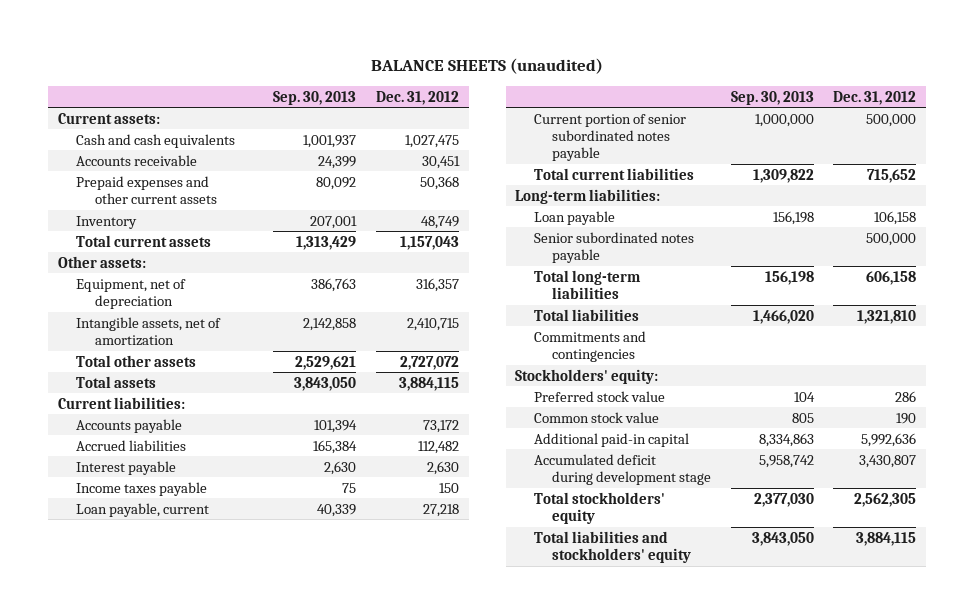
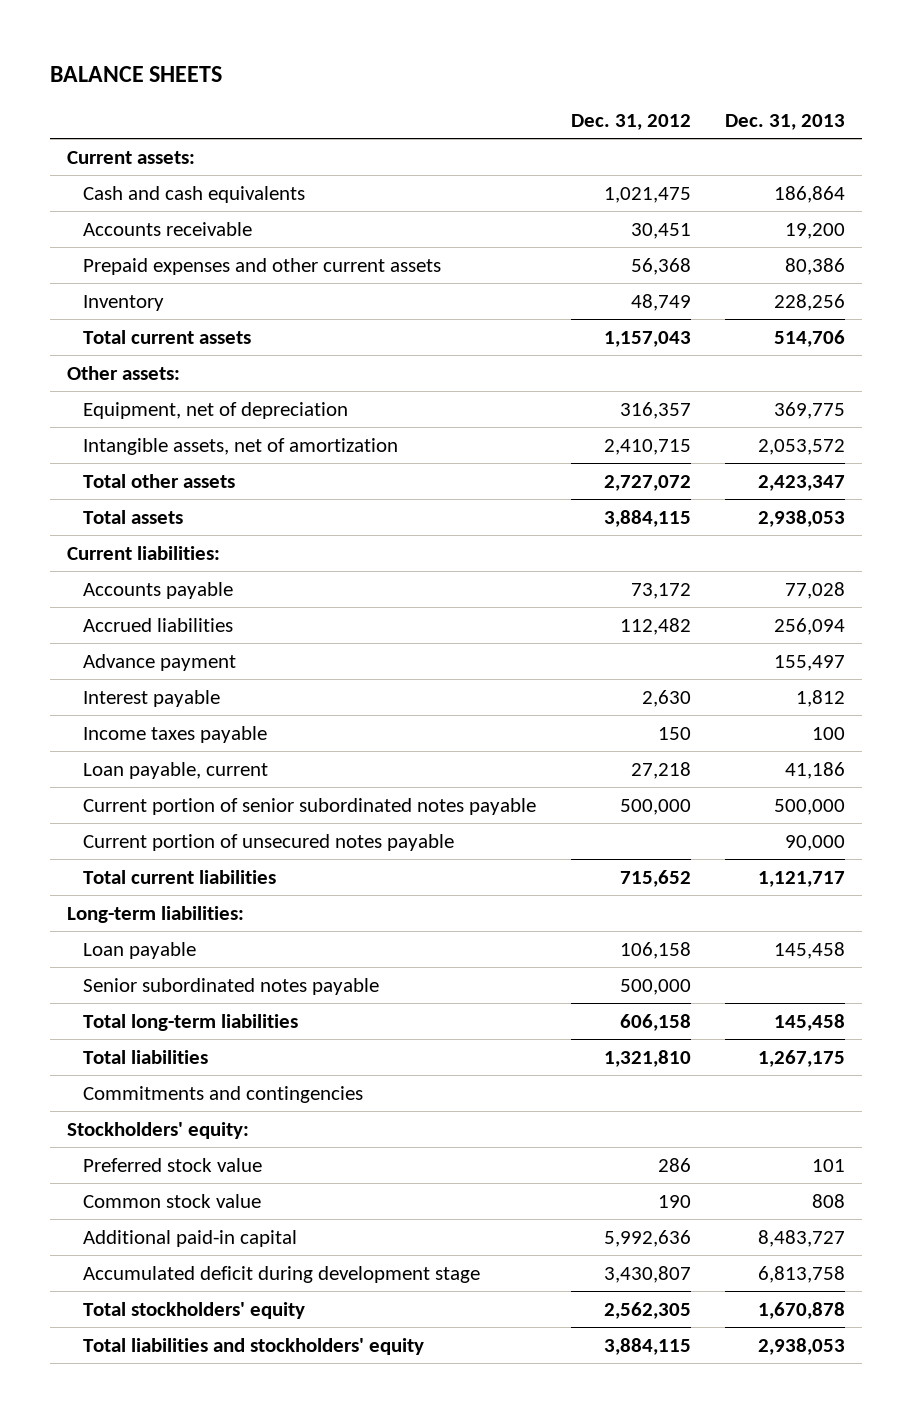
[371,58,604,75] BALANCE SHEETS (unaudited) -> [50,65,223,82] BALANCE SHEETS
[273,90,357,105] Sep. 30, 2013 -> none
none -> [725,113,846,130] Dec. 31, 2013
[404,134,459,148] 1,027,475 -> [603,186,691,203] 1,021,475
[419,175,459,190] 50,368 -> [630,257,691,275] 56,368
none -> [83,653,237,671] Advance payment
none -> [83,833,455,851] Current portion of unsecured notes payable

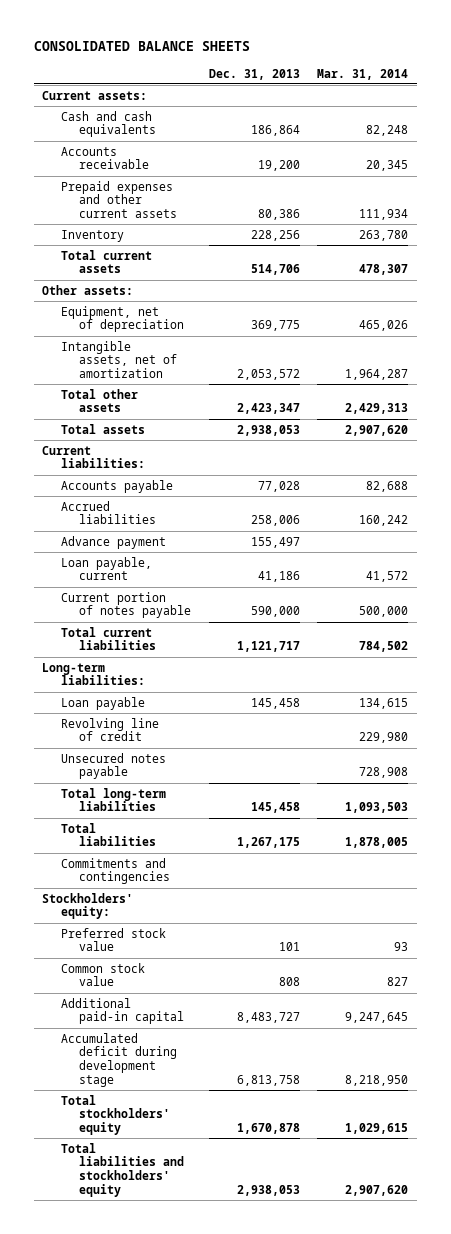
[50,65,223,82] BALANCE SHEETS -> [33,41,250,52] CONSOLIDATED BALANCE SHEETS
[570,113,691,130] Dec. 31, 2012 -> none
none -> [317,68,409,80] Mar. 31, 2014
[774,617,846,635] 256,094 -> [250,515,300,527] 258,006
[83,689,221,707] Interest payable -> none
[83,725,268,743] Income taxes payable -> none
[83,797,537,815] Current portion of senior subordinated notes payable -> none
[83,833,455,851] Current portion of unsecured notes payable -> [60,591,192,619] Current portion of notes payable
[785,834,846,851] 90,000 -> [250,606,300,618] 590,000
[83,977,380,995] Senior subordinated notes payable -> none
none -> [60,717,159,742] Revolving line of credit
none -> [60,752,166,780] Unsecured notes payable

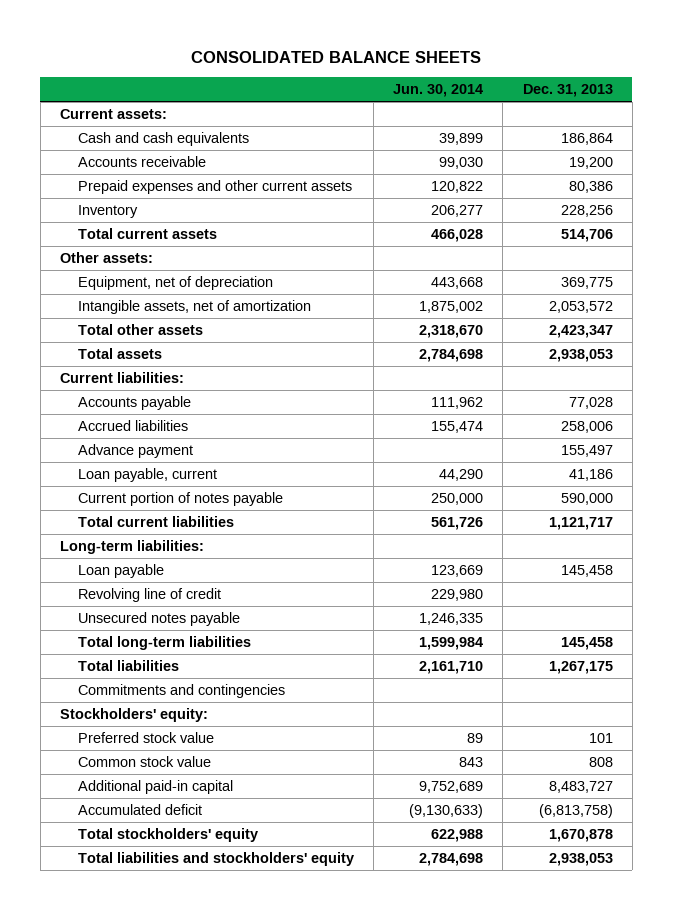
[317,68,409,80] Mar. 31, 2014 -> none
none -> [393,84,484,98] Jun. 30, 2014
[60,1032,178,1087] Accumulated deficit during development stage -> none
none -> [77,804,202,816] Accumulated deficit

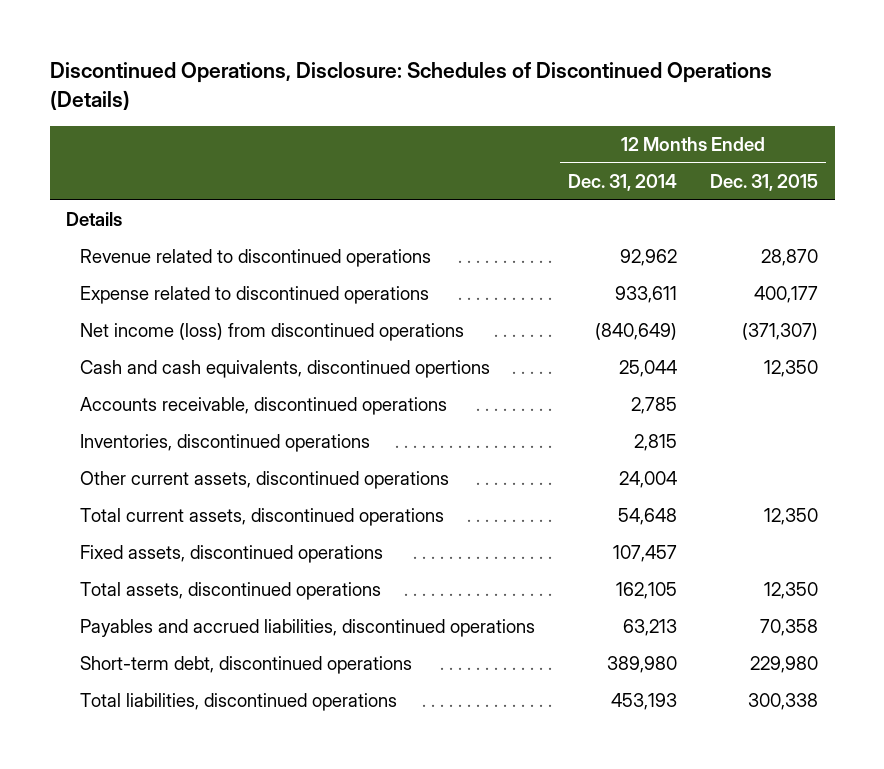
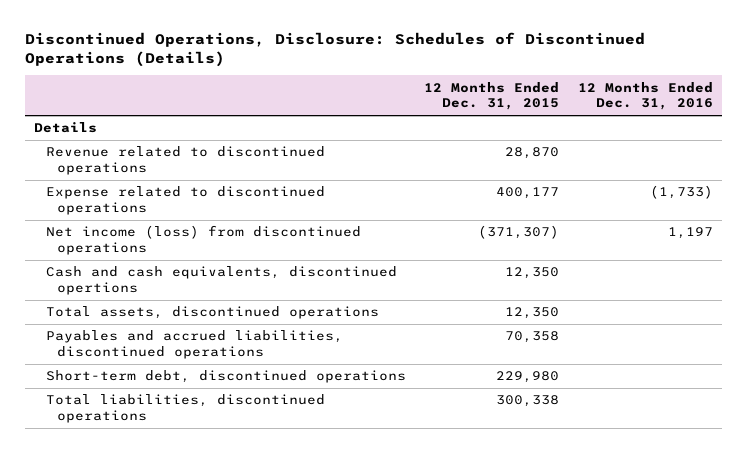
[568,173,678,191] Dec. 31, 2014 -> none
none -> [577,81,713,111] 12 Months Ended Dec. 31, 2016
[80,397,448,416] Accounts receivable, discontinued operations -> none
[80,434,371,453] Inventories, discontinued operations -> none
[80,471,450,490] Other current assets, discontinued operations -> none
[80,508,445,527] Total current assets, discontinued operations -> none
[80,545,384,564] Fixed assets, discontinued operations -> none

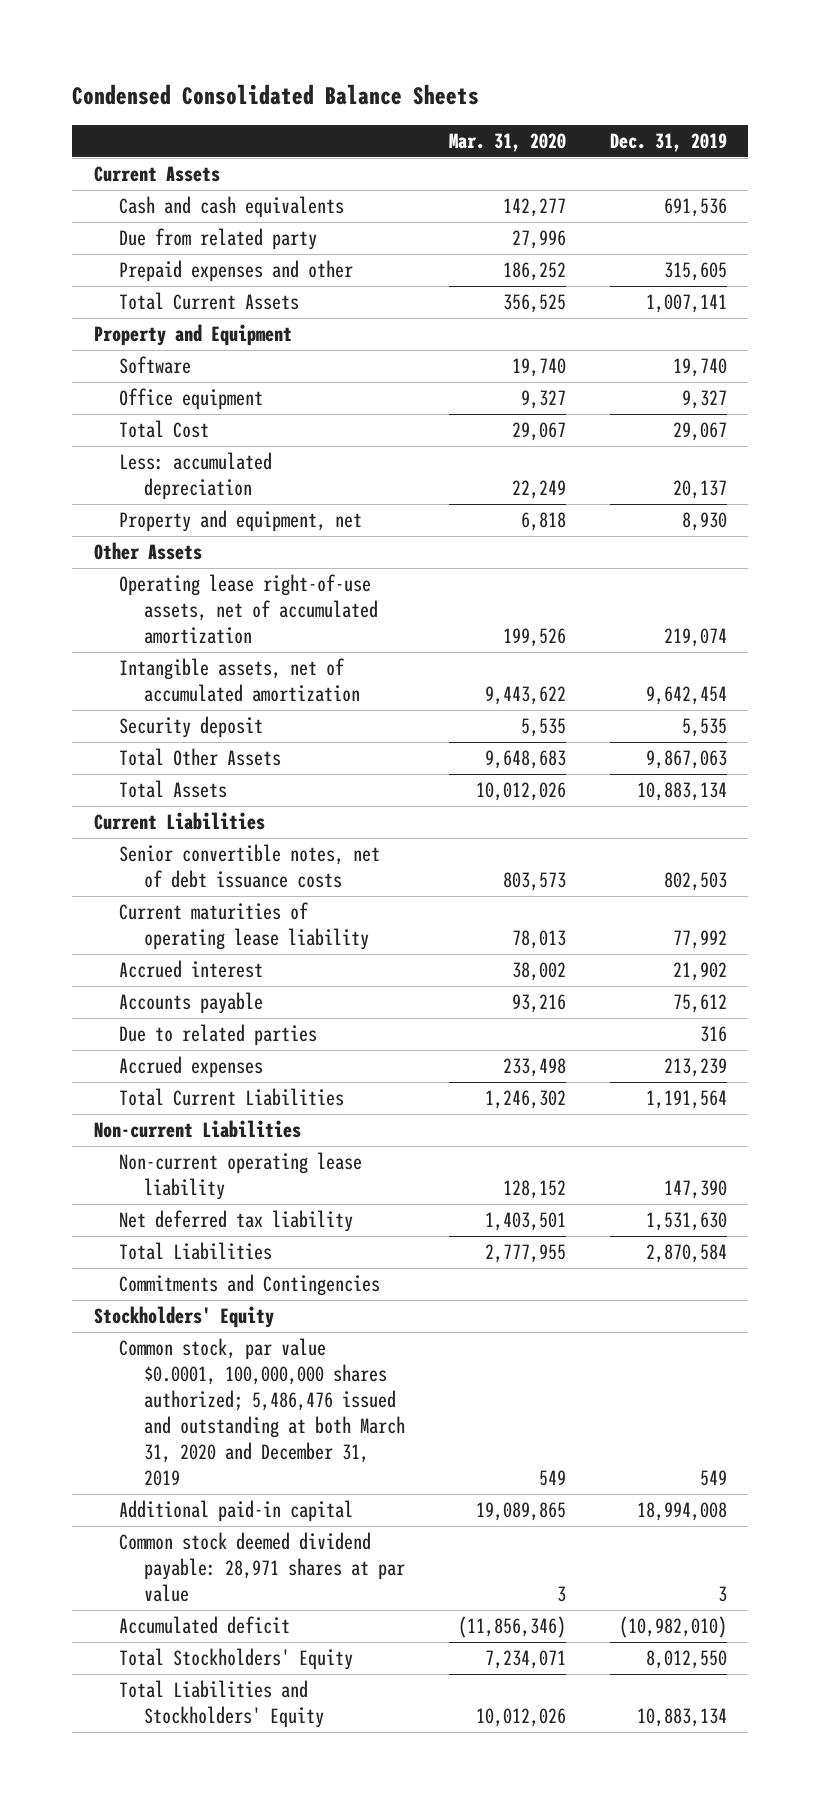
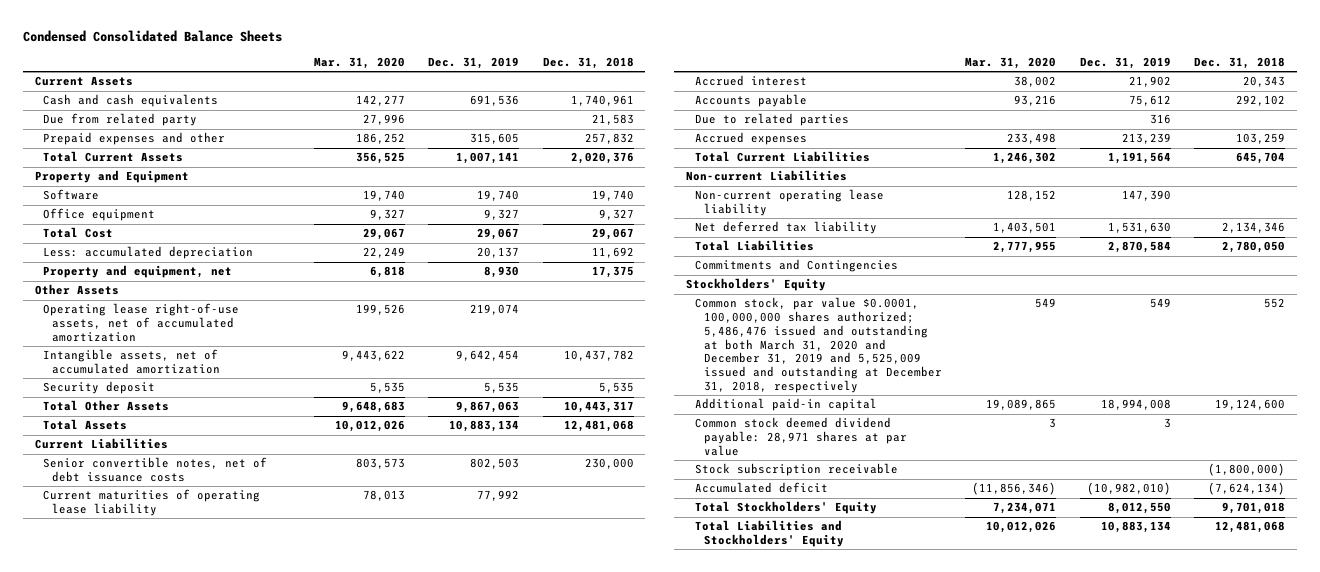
none -> [542,56,634,69] Dec. 31, 2018
[118,1338,406,1487] Common stock, par value $0.0001, 100,000,000 shares authorized; 5,486,476 issued and outstanding at both March 31, 2020 and December 31, 2019 -> [694,297,942,393] Common stock, par value $0.0001, 100,000,000 shares authorized; 5,486,476 issued and outstanding at both March 31, 2020 and December 31, 2019 and 5,525,009 issued and outstanding at December 31, 2018, respectively
none -> [694,463,898,477] Stock subscription receivable

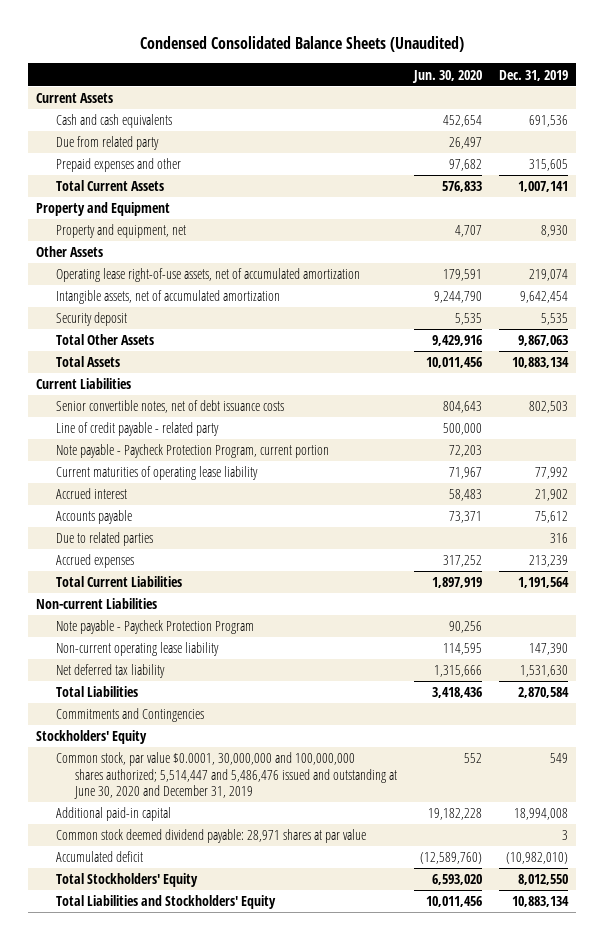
[22,29,282,42] Condensed Consolidated Balance Sheets -> [139,36,464,53] Condensed Consolidated Balance Sheets (Unaudited)
[313,56,405,69] Mar. 31, 2020 -> none
[542,56,634,69] Dec. 31, 2018 -> none
none -> [411,69,482,83] Jun. 30, 2020
[43,189,100,201] Software -> none
[43,208,156,222] Office equipment -> none
[43,227,114,239] Total Cost -> none
[43,246,254,260] Less: accumulated depreciation -> none
none -> [55,422,219,437] Line of credit payable - related party
none -> [55,444,329,459] Note payable - Paycheck Protection Program, current portion
none -> [55,620,254,635] Note payable - Paycheck Protection Program
[694,297,942,393] Common stock, par value $0.0001, 100,000,000 shares authorized; 5,486,476 issued and outstanding at both March 31, 2020 and December 31, 2019 and 5,525,009 issued and outstanding at December 31, 2018, respectively -> [55,752,398,799] Common stock, par value $0.0001, 30,000,000 and 100,000,000 shares authorized; 5,514,447 and 5,486,476 issued and outstanding at June 30, 2020 and December 31, 2019
[694,463,898,477] Stock subscription receivable -> none

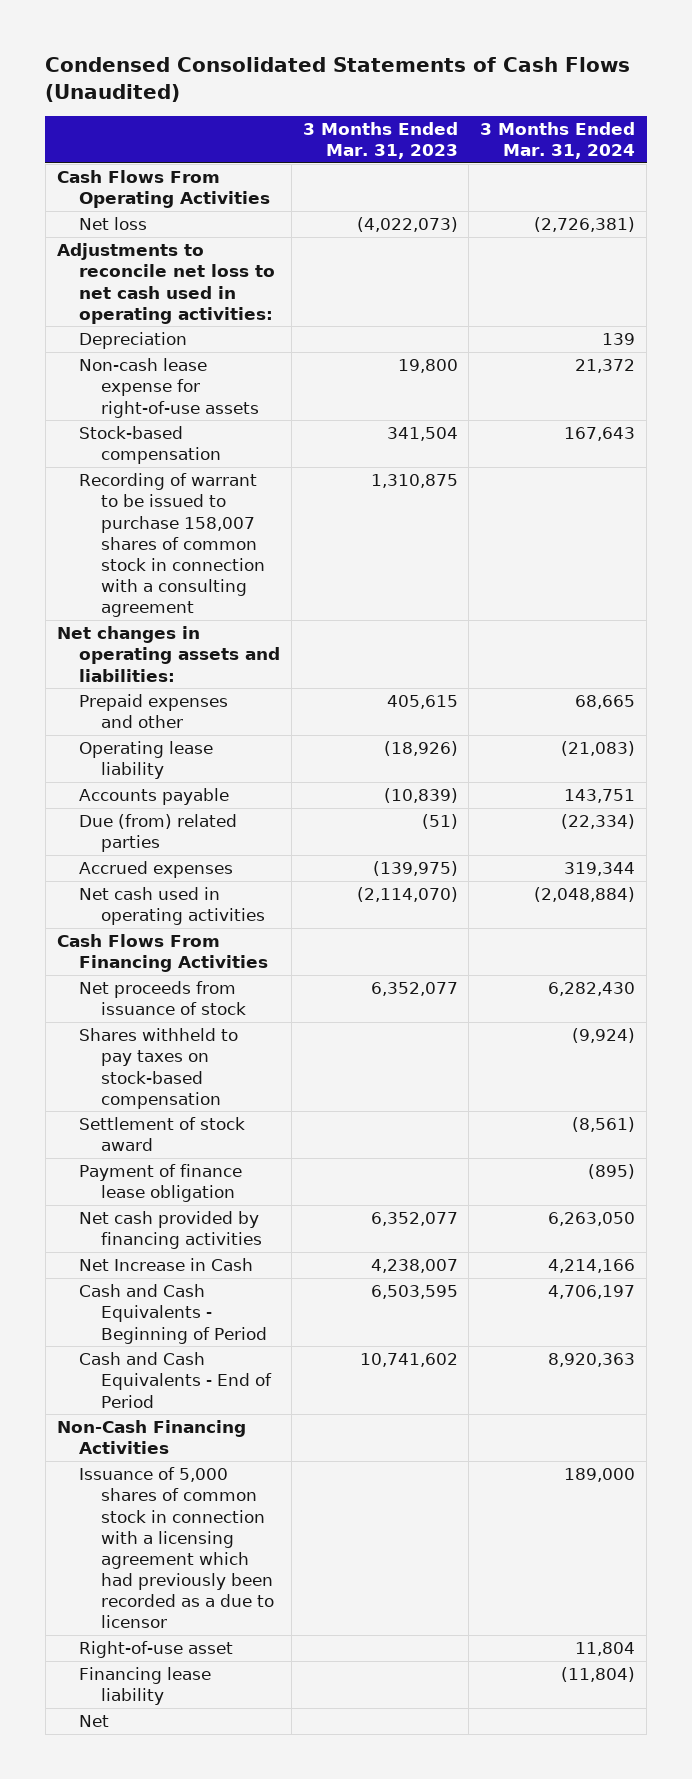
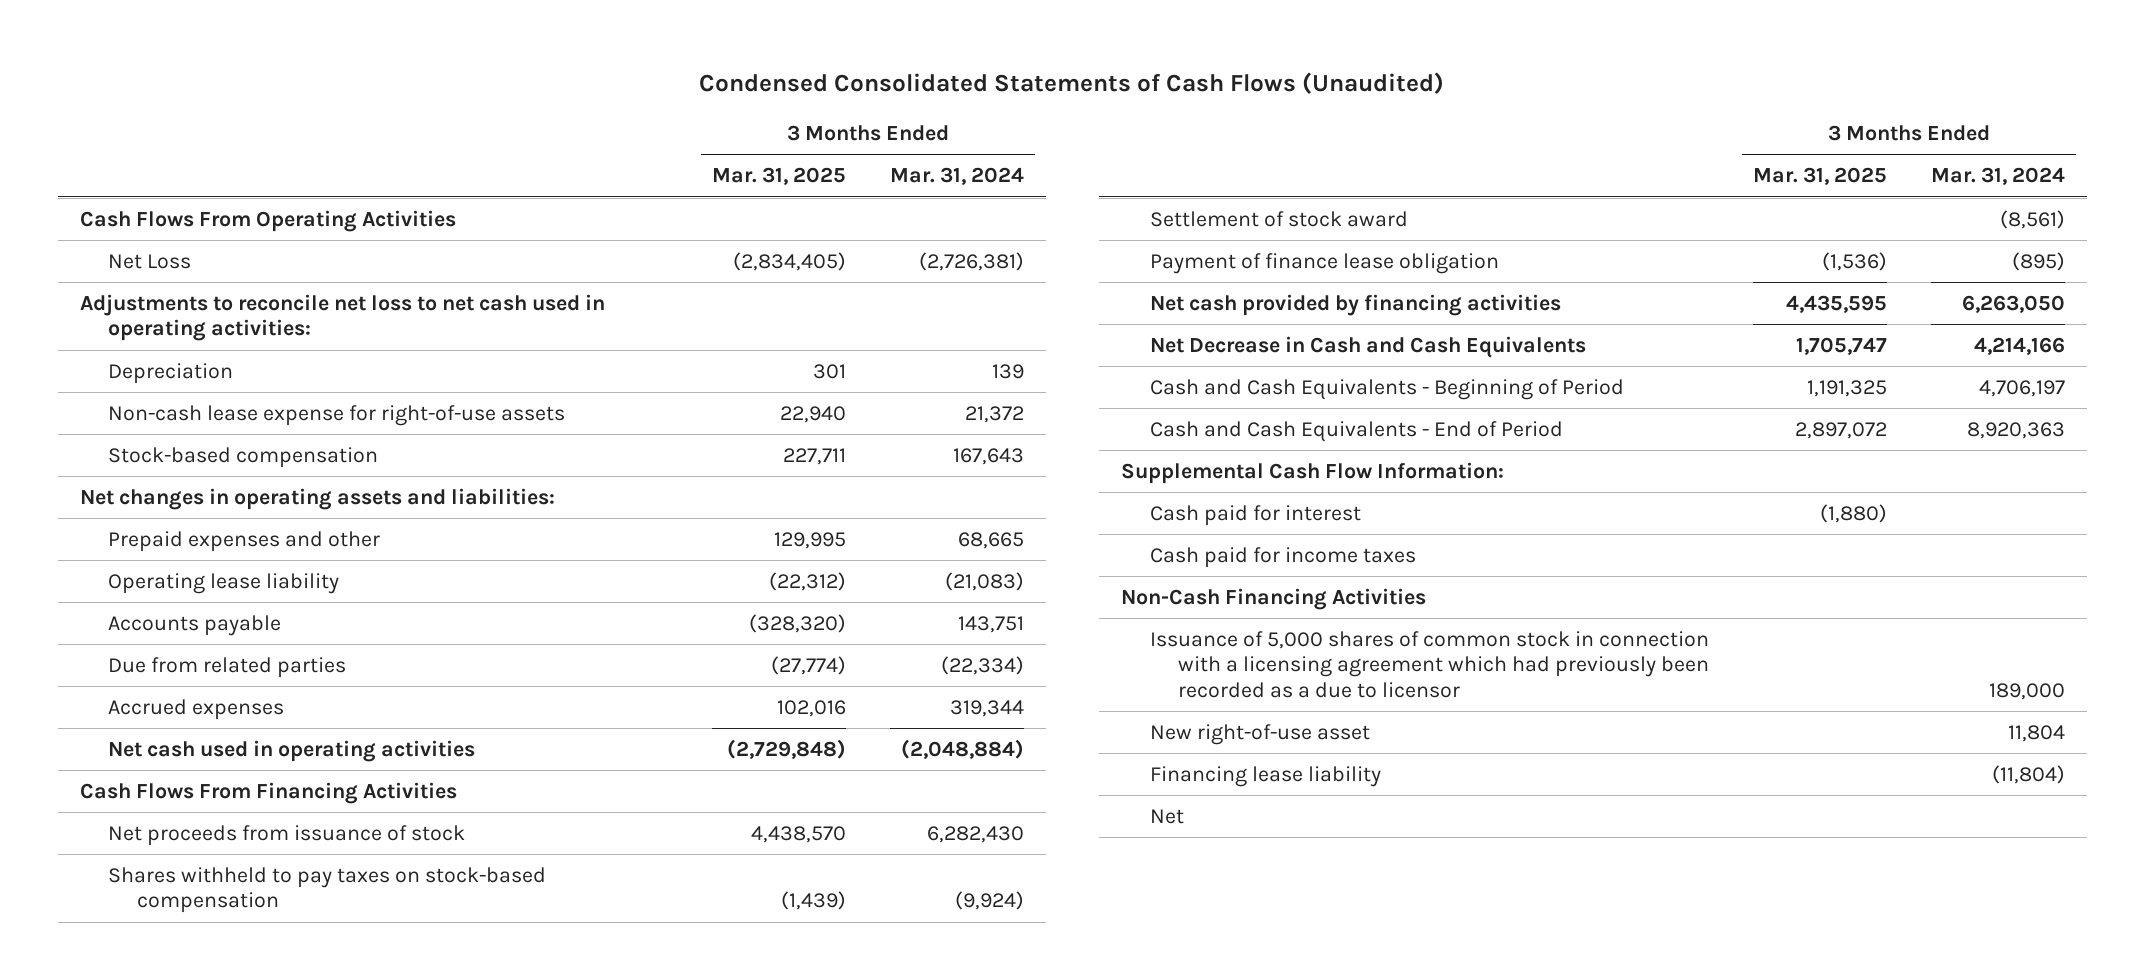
[302,122,458,160] 3 Months Ended Mar. 31, 2023 -> none
none -> [711,167,846,186] Mar. 31, 2025
[78,217,147,231] Net loss -> [108,253,192,269] Net Loss
[78,473,265,617] Recording of warrant to be issued to purchase 158,007 shares of common stock in connection with a consulting agreement -> none
[78,814,237,853] Due (from) related parties -> [108,656,347,678] Due from related parties
[78,1258,253,1272] Net Increase in Cash -> [1149,335,1586,358] Net Decrease in Cash and Cash Equivalents
none -> [1120,461,1504,484] Supplemental Cash Flow Information:
none -> [1149,504,1361,526] Cash paid for interest
none -> [1149,546,1416,568] Cash paid for income taxes
[78,1641,233,1659] Right-of-use asset -> [1149,723,1370,745] New right-of-use asset

